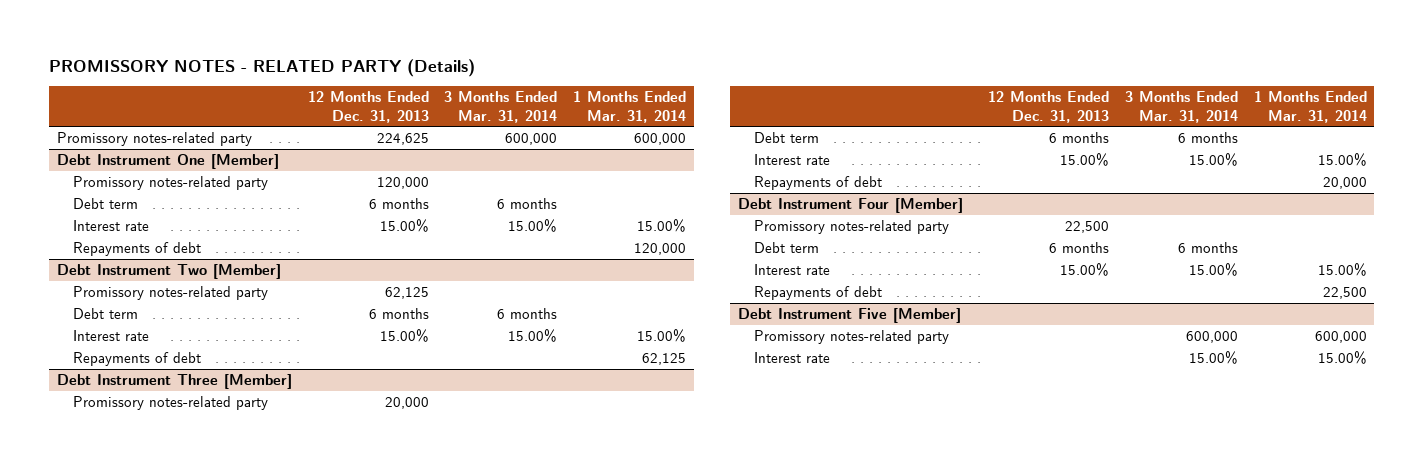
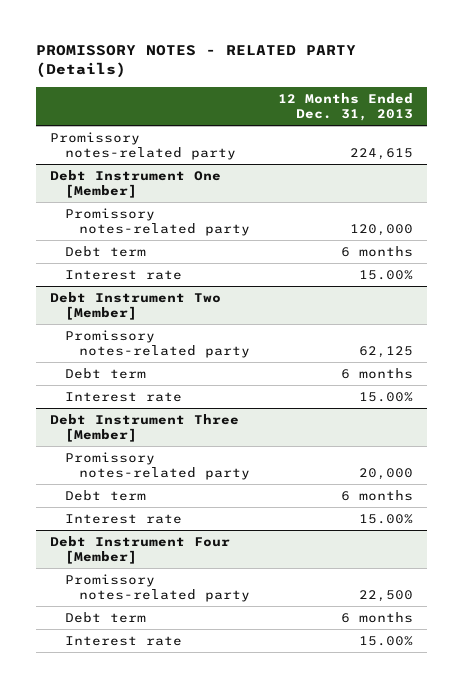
[444,91,558,123] 3 Months Ended Mar. 31, 2014 -> none
[572,91,686,123] 1 Months Ended Mar. 31, 2014 -> none
[376,133,429,146] 224,625 -> [350,148,414,161] 224,615
[73,242,202,257] Repayments of debt -> none
[73,352,202,367] Repayments of debt -> none
[754,176,883,191] Repayments of debt -> none
[754,286,883,301] Repayments of debt -> none
[737,308,961,324] Debt Instrument Five [Member] -> none
[754,330,950,345] Promissory notes-related party -> none
[754,352,831,364] Interest rate -> none

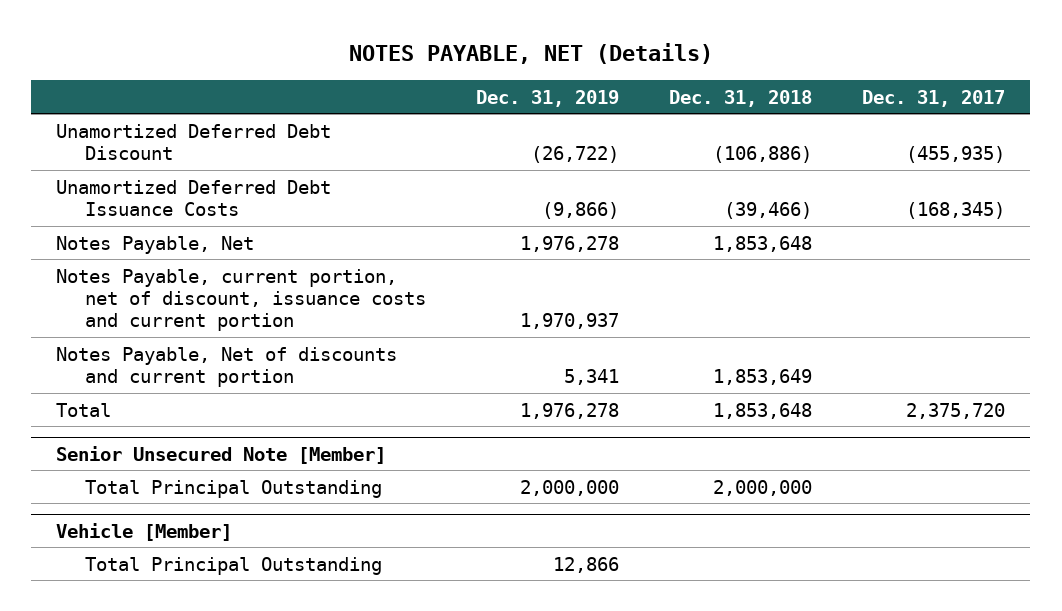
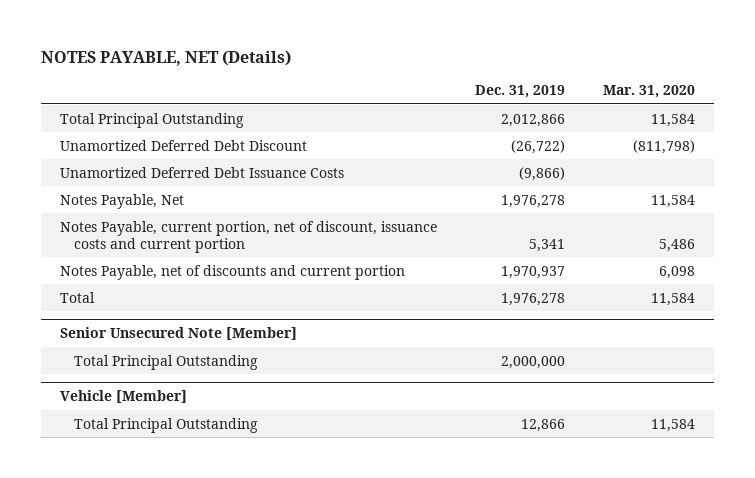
[668,89,812,107] Dec. 31, 2018 -> none
[862,89,1006,107] Dec. 31, 2017 -> none
none -> [602,85,695,99] Mar. 31, 2020
none -> [60,112,245,128] Total Principal Outstanding
[519,313,619,330] 1,970,937 -> [528,238,565,252] 5,341
[56,346,398,387] Notes Payable, Net of discounts and current portion -> [60,264,406,280] Notes Payable, net of discounts and current portion
[563,368,619,385] 5,341 -> [500,265,565,279] 1,970,937

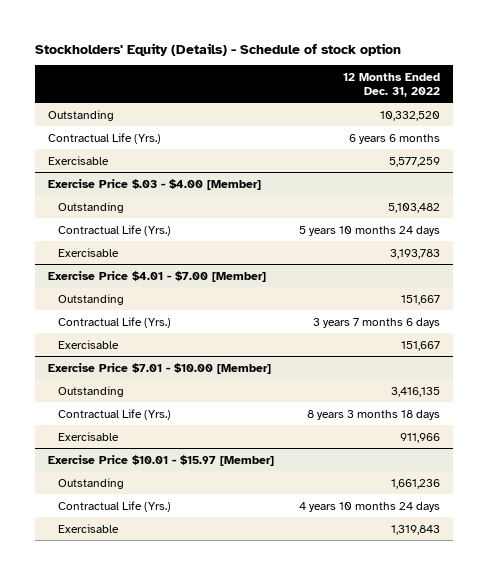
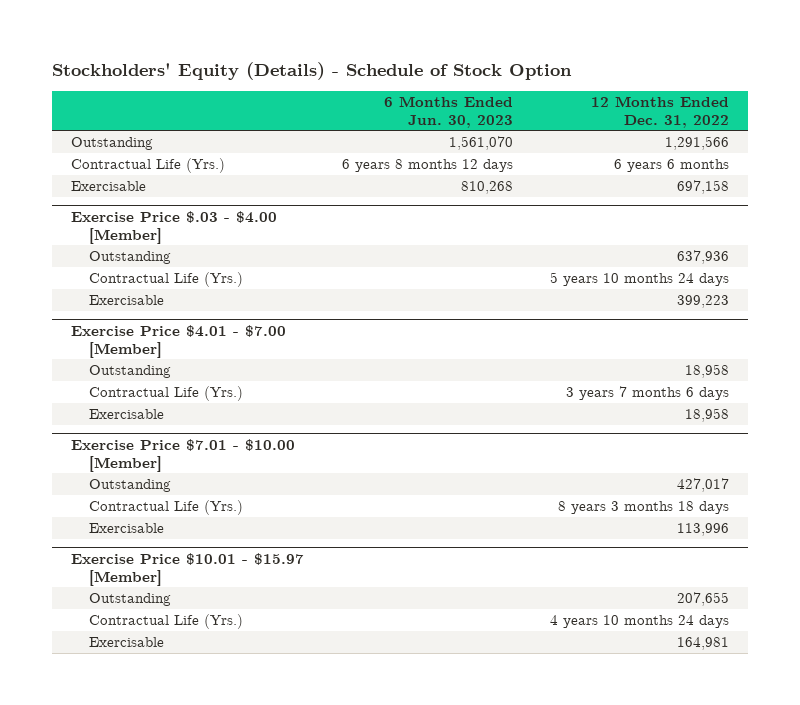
[35,42,402,56] Stockholders' Equity (Details) - Schedule of stock option -> [52,61,573,80] Stockholders' Equity (Details) - Schedule of Stock Option
none -> [383,96,513,128] 6 Months Ended Jun. 30, 2023
[380,110,441,121] 10,332,520 -> [665,136,730,151] 1,291,566
[389,156,441,167] 5,577,259 -> [677,180,730,195] 697,158
[388,202,441,213] 5,103,482 -> [677,250,730,265] 637,936
[390,248,441,259] 3,193,783 -> [677,295,730,309] 399,223
[401,294,441,305] 151,667 -> [685,364,730,379] 18,958
[401,340,441,351] 151,667 -> [685,408,730,423] 18,958
[391,386,441,397] 3,416,135 -> [677,478,730,493] 427,017
[400,432,441,443] 911,966 -> [677,523,730,537] 113,996
[391,478,441,489] 1,661,236 -> [677,592,730,607] 207,655
[391,524,441,535] 1,319,843 -> [677,637,730,651] 164,981

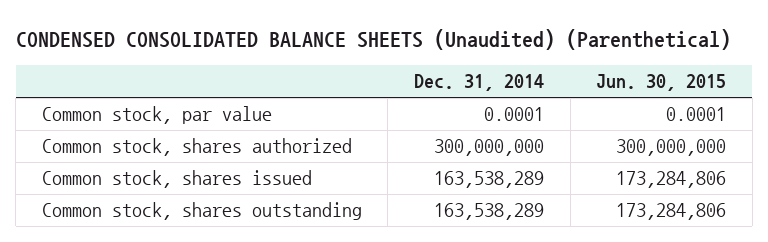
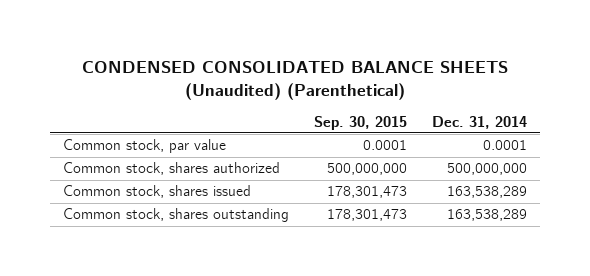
[596,74,727,92] Jun. 30, 2015 -> none
none -> [313,115,407,130] Sep. 30, 2015
[433,139,544,157] 300,000,000 -> [446,163,527,176] 500,000,000

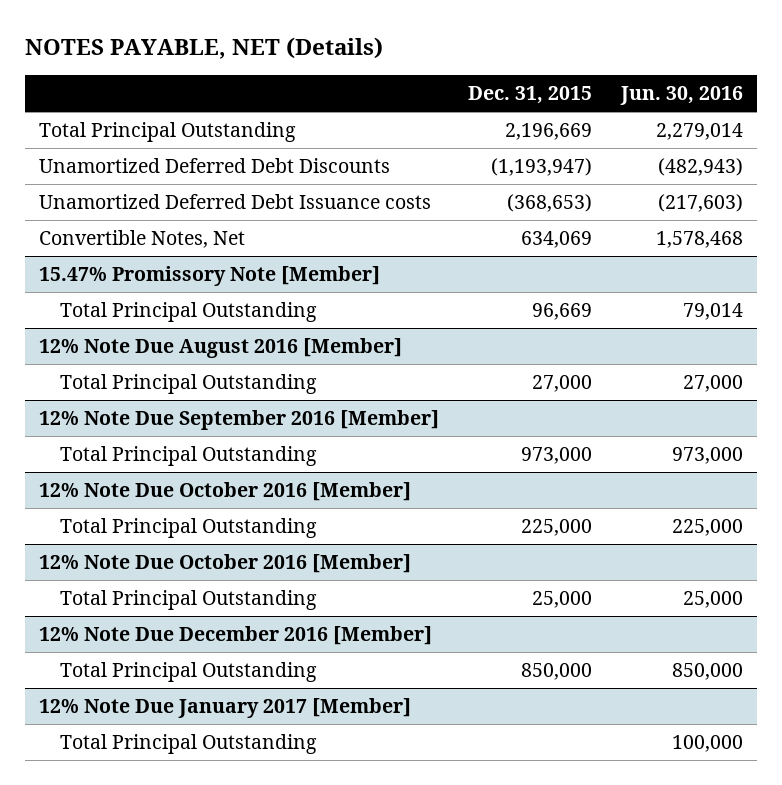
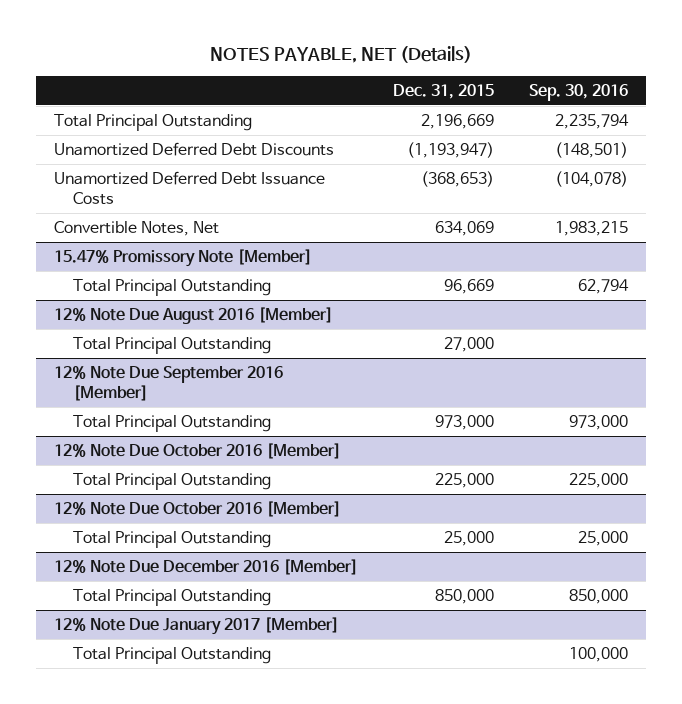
[619,85,743,105] Jun. 30, 2016 -> none
none -> [529,83,629,101] Sep. 30, 2016
[39,194,432,210] Unamortized Deferred Debt Issuance costs -> [53,171,325,205] Unamortized Deferred Debt Issuance Costs

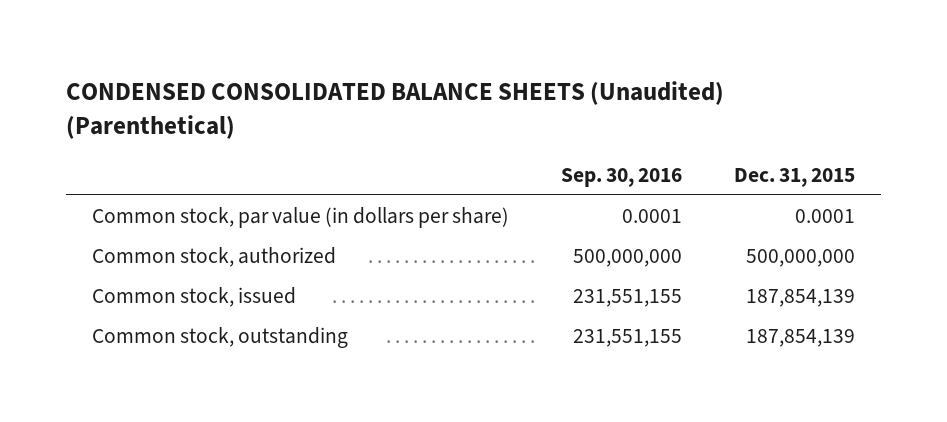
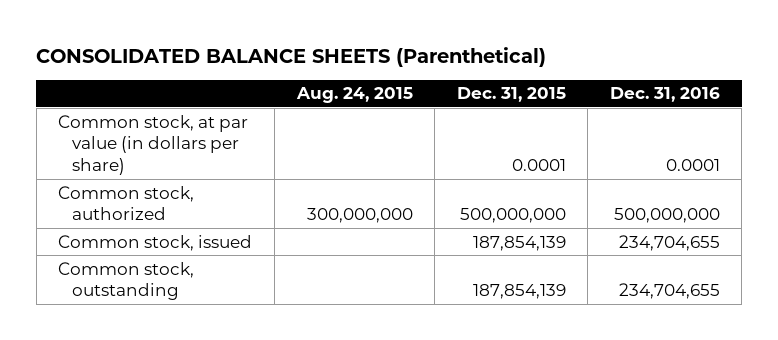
[66,81,725,139] CONDENSED CONSOLIDATED BALANCE SHEETS (Unaudited) (Parenthetical) -> [36,46,547,67] CONSOLIDATED BALANCE SHEETS (Parenthetical)
[561,168,683,188] Sep. 30, 2016 -> none
none -> [295,87,413,104] Aug. 24, 2015
none -> [609,87,720,103] Dec. 31, 2016
[92,206,510,228] Common stock, par value (in dollars per share) -> [58,114,249,176] Common stock, at par value (in dollars per share)

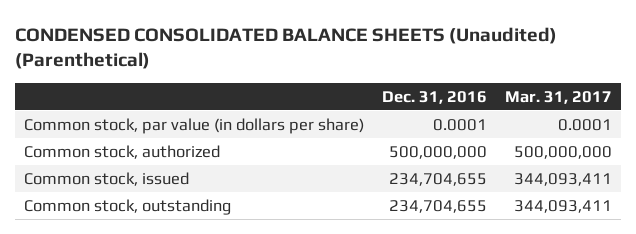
[36,46,547,67] CONSOLIDATED BALANCE SHEETS (Parenthetical) -> [15,26,558,70] CONDENSED CONSOLIDATED BALANCE SHEETS (Unaudited) (Parenthetical)
[295,87,413,104] Aug. 24, 2015 -> none
[456,87,566,103] Dec. 31, 2015 -> none
none -> [504,90,612,104] Mar. 31, 2017
[58,114,249,176] Common stock, at par value (in dollars per share) -> [24,118,365,135] Common stock, par value (in dollars per share)

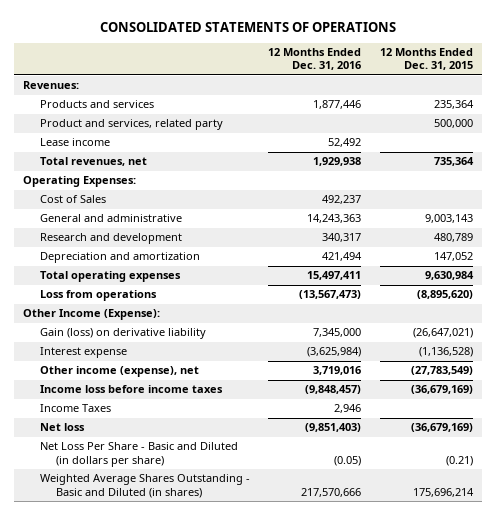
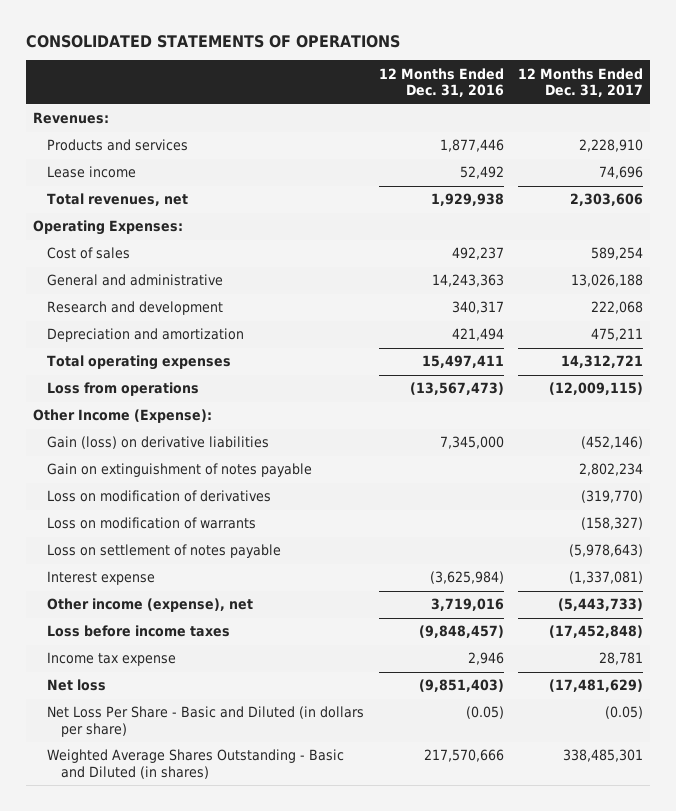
[379,48,473,71] 12 Months Ended Dec. 31, 2015 -> none
none -> [518,67,644,97] 12 Months Ended Dec. 31, 2017
[39,119,223,131] Product and services, related party -> none
[39,195,106,204] Cost of Sales -> [47,247,131,260] Cost of sales
[39,328,206,340] Gain (loss) on derivative liability -> [47,436,270,450] Gain (loss) on derivative liabilities
none -> [47,463,313,478] Gain on extinguishment of notes payable
none -> [47,490,272,503] Loss on modification of derivatives
none -> [47,517,257,530] Loss on modification of warrants
none -> [47,544,282,559] Loss on settlement of notes payable
[39,385,223,394] Income loss before income taxes -> [47,625,231,638] Loss before income taxes
[39,404,111,413] Income Taxes -> [47,652,177,667] Income tax expense

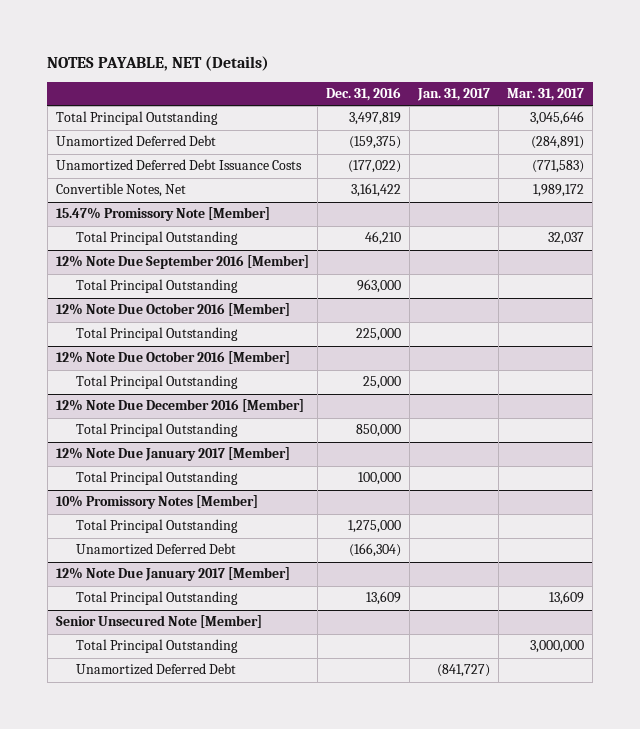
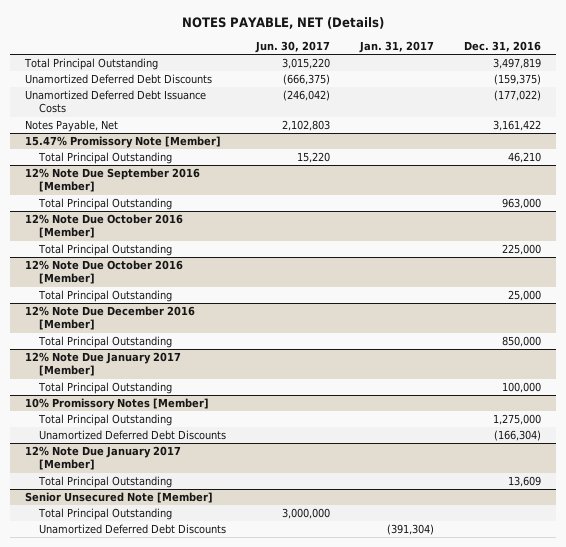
[507,88,585,102] Mar. 31, 2017 -> none
none -> [254,41,330,54] Jun. 30, 2017
[55,135,216,148] Unamortized Deferred Debt -> [24,74,212,85] Unamortized Deferred Debt Discounts
[55,183,186,198] Convertible Notes, Net -> [24,120,118,133] Notes Payable, Net
[76,543,237,556] Unamortized Deferred Debt -> [38,430,226,441] Unamortized Deferred Debt Discounts
[76,663,237,676] Unamortized Deferred Debt -> [38,524,226,535] Unamortized Deferred Debt Discounts
[437,664,491,678] (841,727) -> [386,524,434,536] (391,304)

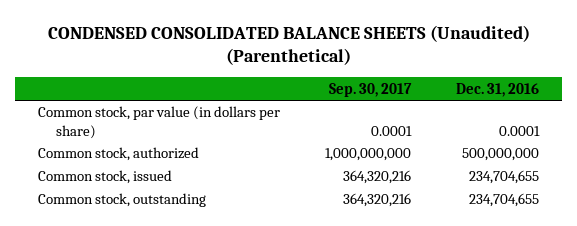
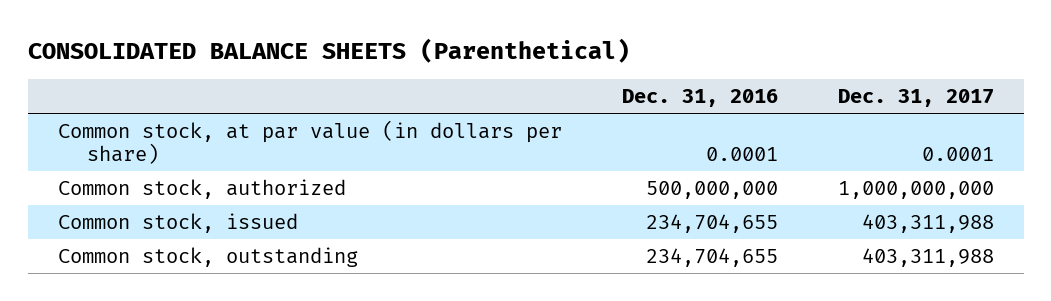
[47,24,530,66] CONDENSED CONSOLIDATED BALANCE SHEETS (Unaudited) (Parenthetical) -> [27,37,630,63] CONSOLIDATED BALANCE SHEETS (Parenthetical)
[329,82,413,97] Sep. 30, 2017 -> none
none -> [837,88,994,107] Dec. 31, 2017
[38,106,281,139] Common stock, par value (in dollars per share) -> [57,120,562,165] Common stock, at par value (in dollars per share)

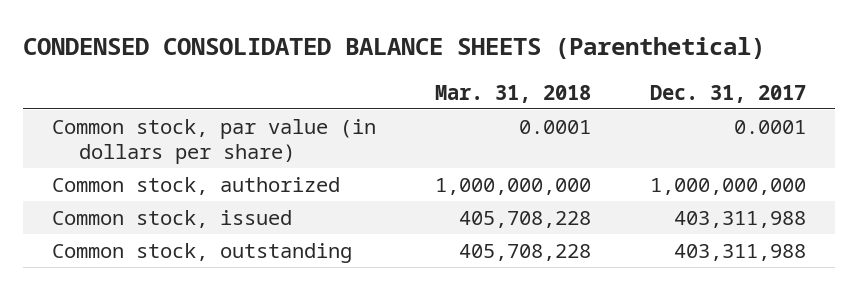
[27,37,630,63] CONSOLIDATED BALANCE SHEETS (Parenthetical) -> [22,37,765,60] CONDENSED CONSOLIDATED BALANCE SHEETS (Parenthetical)
[621,88,778,107] Dec. 31, 2016 -> none
none -> [435,84,592,103] Mar. 31, 2018
[57,120,562,165] Common stock, at par value (in dollars per share) -> [52,118,377,164] Common stock, par value (in dollars per share)

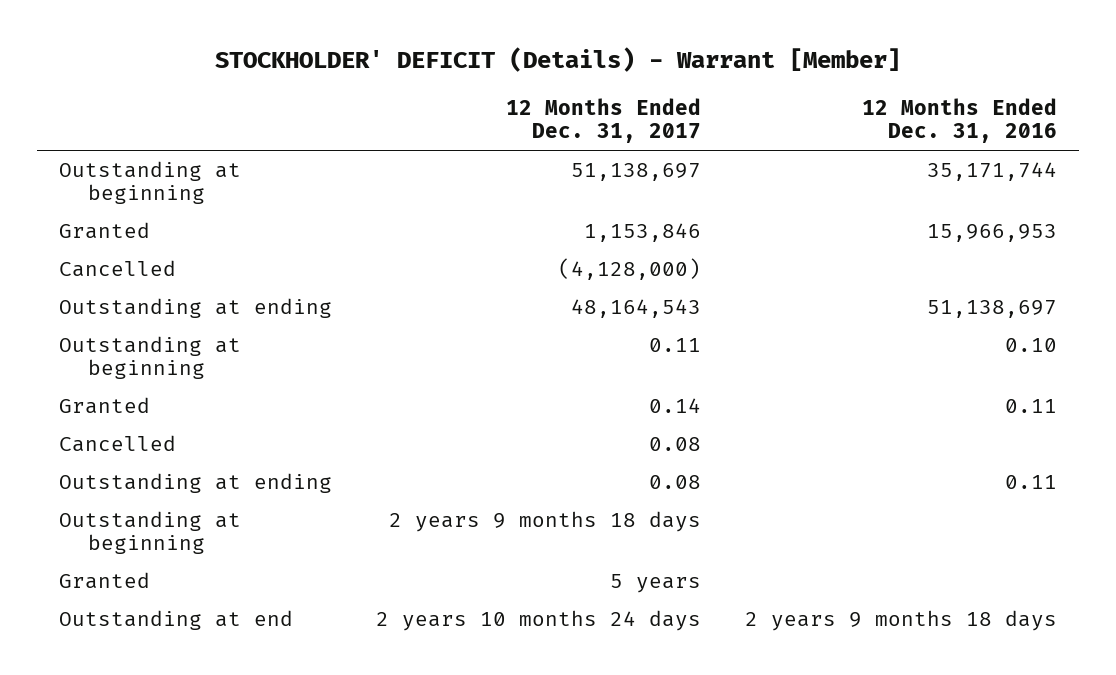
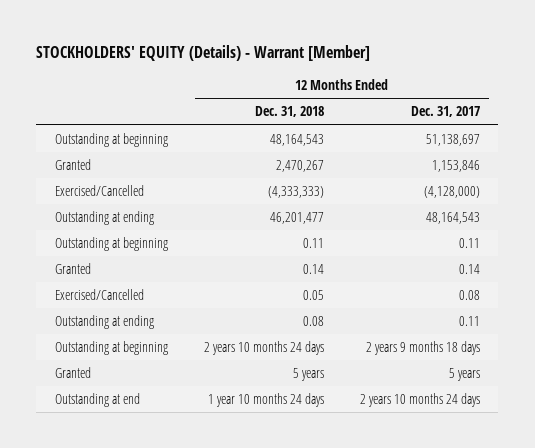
[214,47,901,73] STOCKHOLDER' DEFICIT (Details) - Warrant [Member] -> [36,45,371,62] STOCKHOLDERS' EQUITY (Details) - Warrant [Member]
[861,97,1057,144] 12 Months Ended Dec. 31, 2016 -> none
none -> [254,106,324,118] Dec. 31, 2018
[58,260,176,278] Cancelled -> [54,185,144,197] Exercised/Cancelled
[58,435,176,453] Cancelled -> [54,289,144,301] Exercised/Cancelled
[648,475,701,490] 0.08 -> [459,316,481,327] 0.11

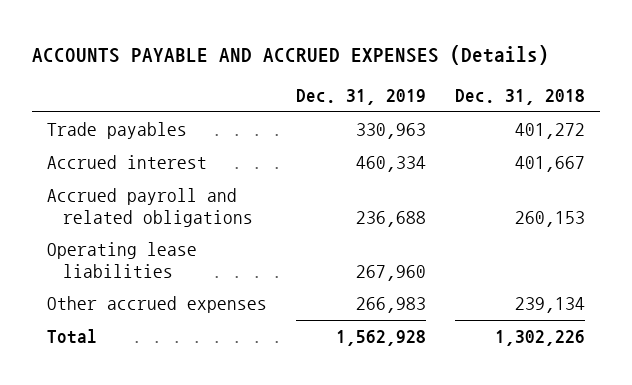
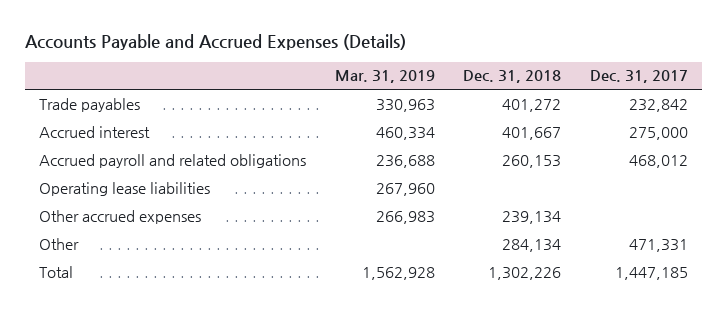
[32,44,550,65] ACCOUNTS PAYABLE AND ACCRUED EXPENSES (Details) -> [24,34,406,51] Accounts Payable and Accrued Expenses (Details)
[296,89,427,106] Dec. 31, 2019 -> none
none -> [334,70,435,84] Mar. 31, 2019
none -> [590,70,689,84] Dec. 31, 2017
none -> [38,237,79,250] Other

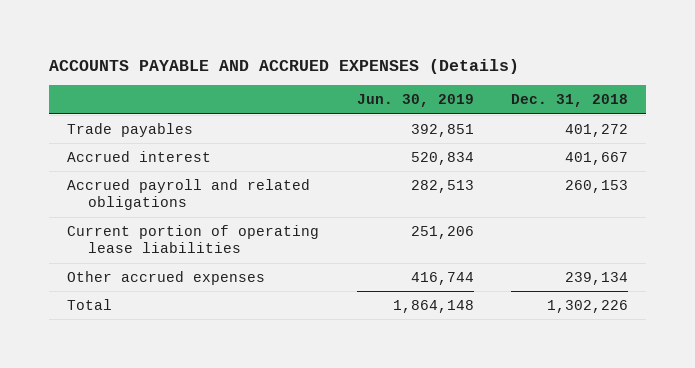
[24,34,406,51] Accounts Payable and Accrued Expenses (Details) -> [48,59,519,75] ACCOUNTS PAYABLE AND ACCRUED EXPENSES (Details)
[334,70,435,84] Mar. 31, 2019 -> none
[590,70,689,84] Dec. 31, 2017 -> none
none -> [356,94,474,108] Jun. 30, 2019
[38,181,210,196] Operating lease liabilities -> [67,224,320,254] Current portion of operating lease liabilities
[38,237,79,250] Other -> none

